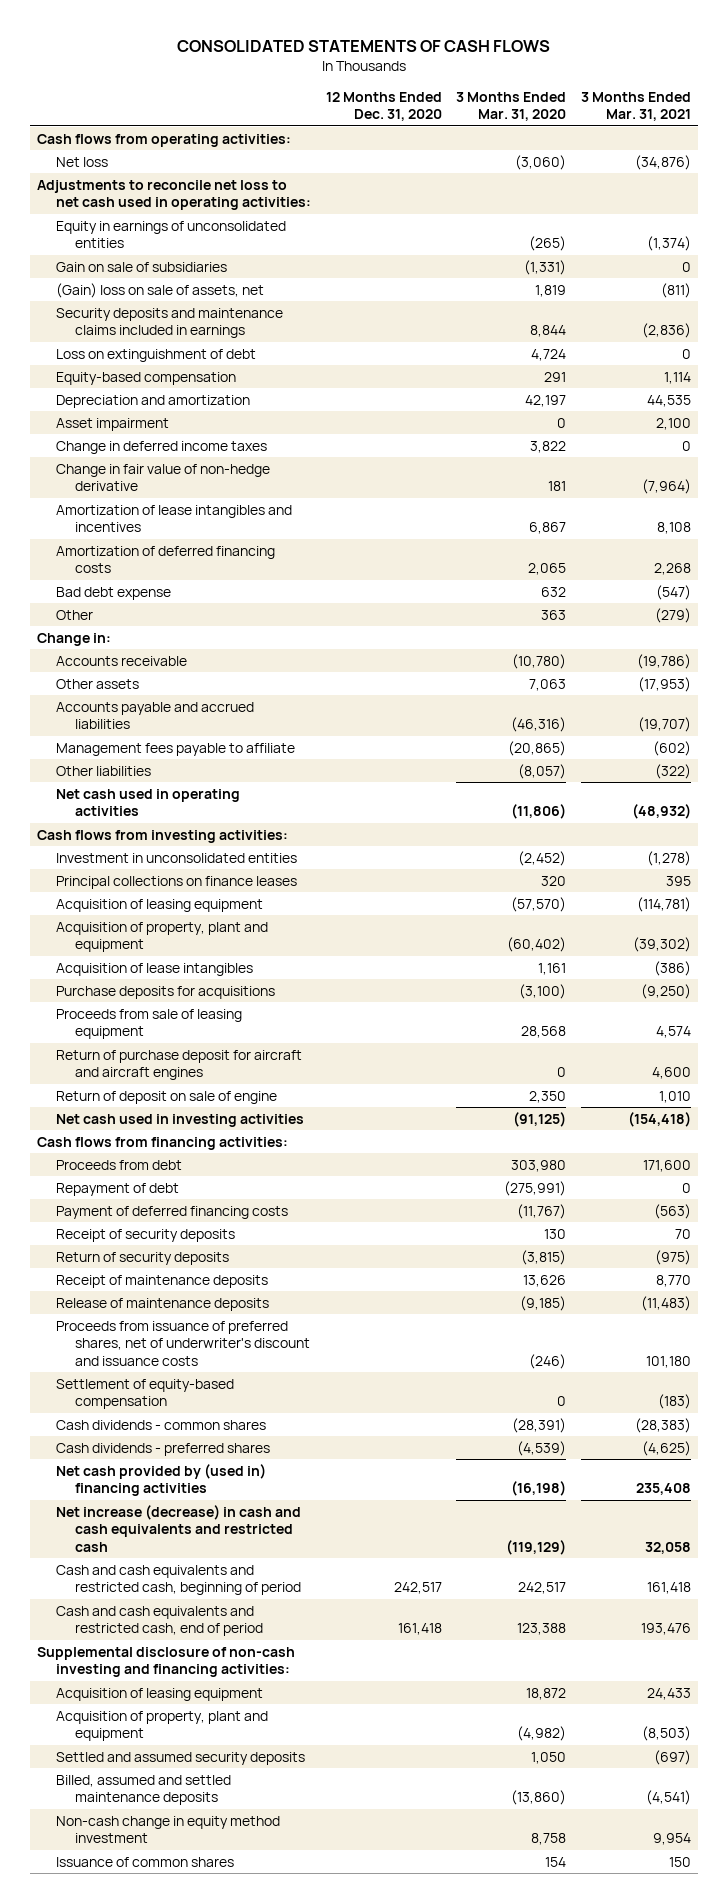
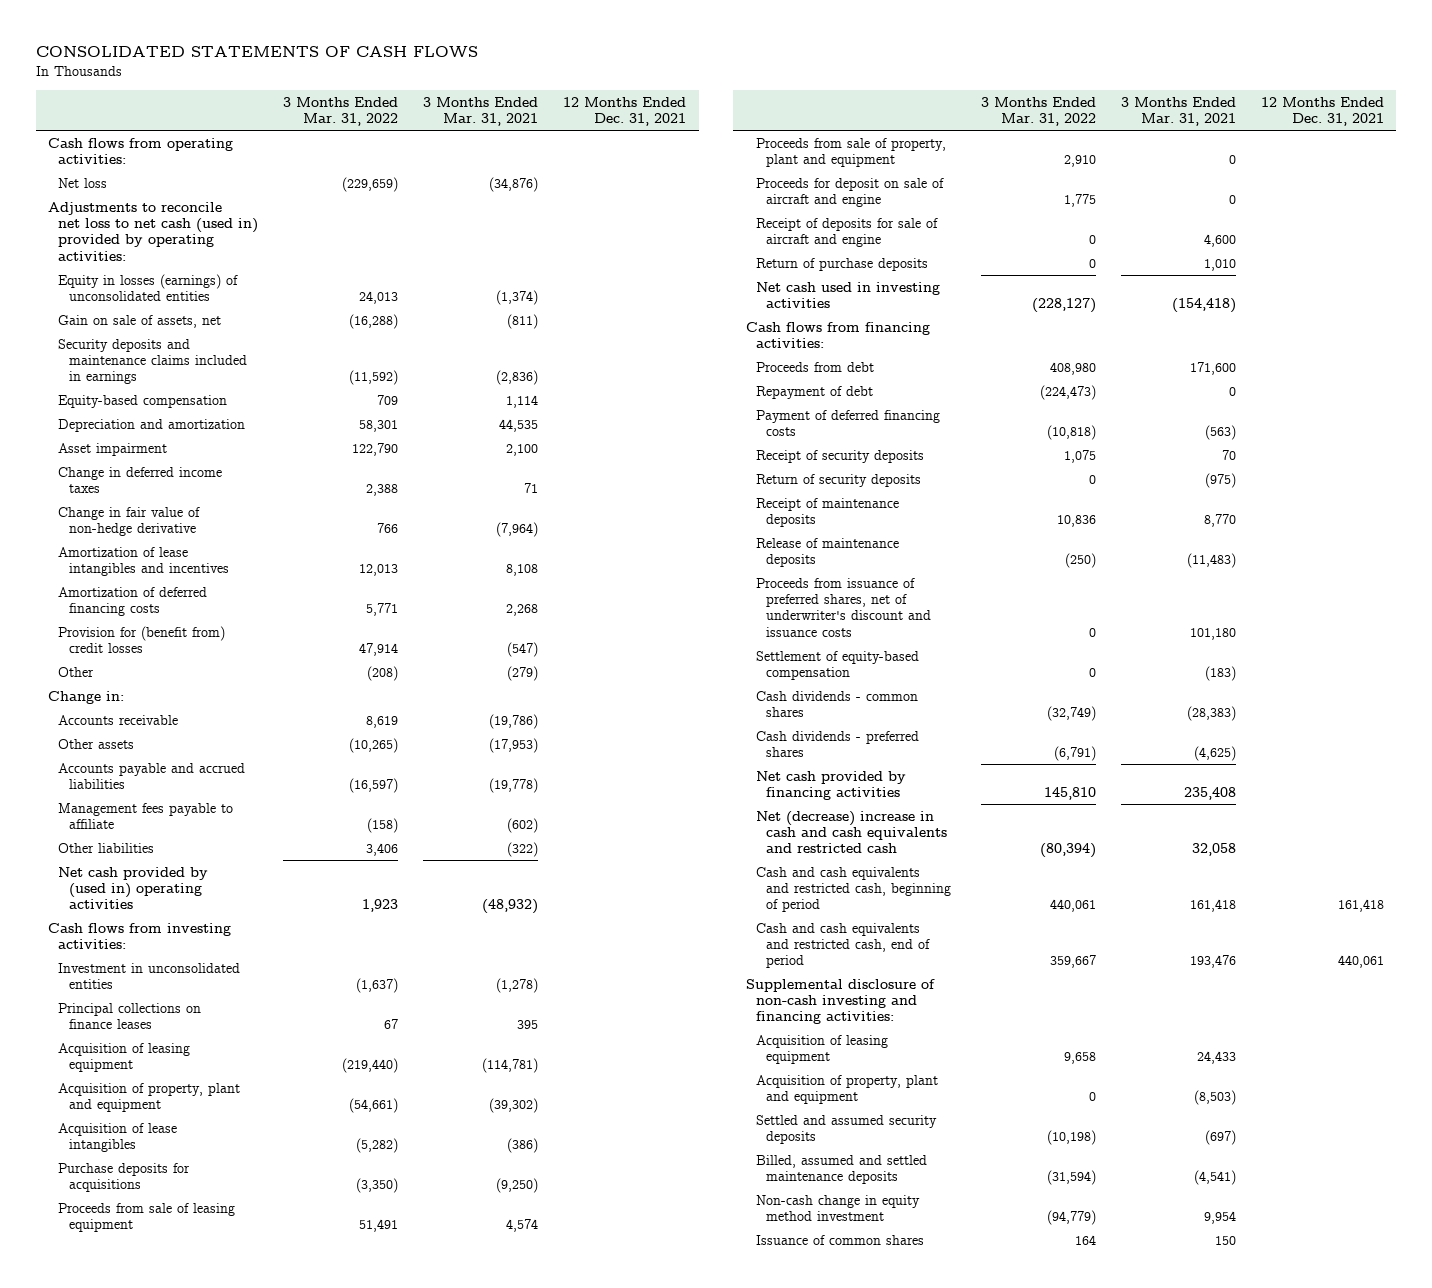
[325,91,442,122] 12 Months Ended Dec. 31, 2020 -> none
[456,91,567,122] 3 Months Ended Mar. 31, 2020 -> none
none -> [283,96,399,127] 3 Months Ended Mar. 31, 2022
none -> [563,96,687,127] 12 Months Ended Dec. 31, 2021
[55,261,227,272] Gain on sale of subsidiaries -> none
[37,179,311,211] Adjustments to reconcile net loss to net cash used in operating activities: -> [48,201,259,261] Adjustments to reconcile net loss to net cash (used in) provided by operating activities:
[55,220,286,249] Equity in earnings of unconsolidated entities -> [58,273,239,301] Equity in losses (earnings) of unconsolidated entities
[55,282,264,298] (Gain) loss on sale of assets, net -> [58,314,222,328] Gain on sale of assets, net
[55,348,256,362] Loss on extinguishment of debt -> none
[681,440,691,451] 0 -> [524,482,539,493] 71
[55,586,171,600] Bad debt expense -> [58,625,226,653] Provision for (benefit from) credit losses
[637,717,691,733] (19,707) -> [489,777,539,793] (19,778)
[55,788,240,817] Net cash used in operating activities -> [58,866,209,910] Net cash provided by (used in) operating activities
none -> [756,137,947,167] Proceeds from sale of property, plant and equipment
[55,1049,302,1081] Return of purchase deposit for aircraft and aircraft engines -> [756,177,945,207] Proceeds for deposit on sale of aircraft and engine
[651,1067,691,1080] 4,600 -> [1228,194,1236,204] 0
none -> [756,217,939,247] Receipt of deposits for sale of aircraft and engine
[55,1090,277,1104] Return of deposit on sale of engine -> [756,257,929,271] Return of purchase deposits
[55,1463,266,1497] Net cash provided by (used in) financing activities -> [756,770,907,800] Net cash provided by financing activities
[55,1504,301,1552] Net increase (decrease) in cash and cash equivalents and restricted cash -> [756,810,948,854] Net (decrease) increase in cash and cash equivalents and restricted cash

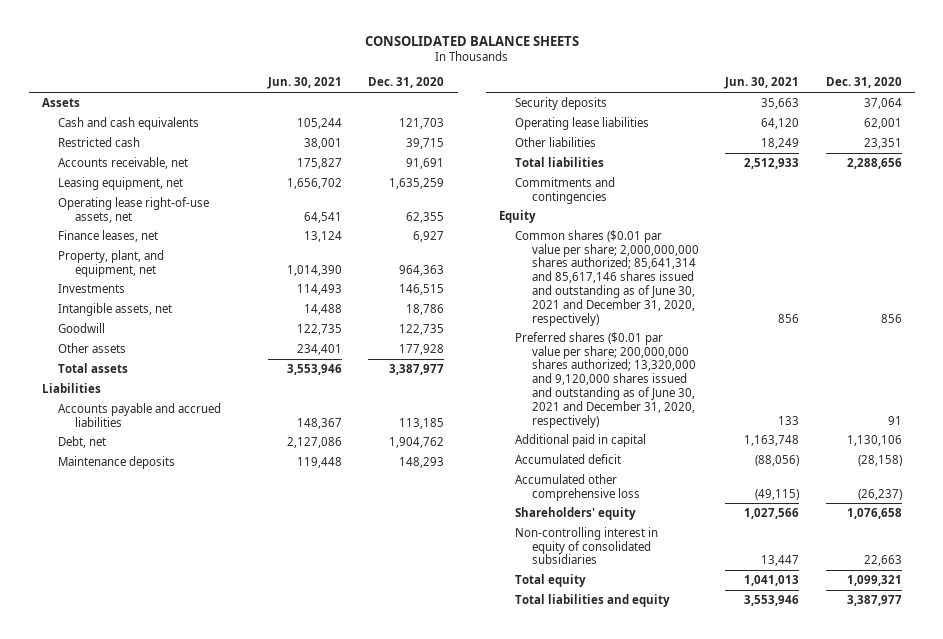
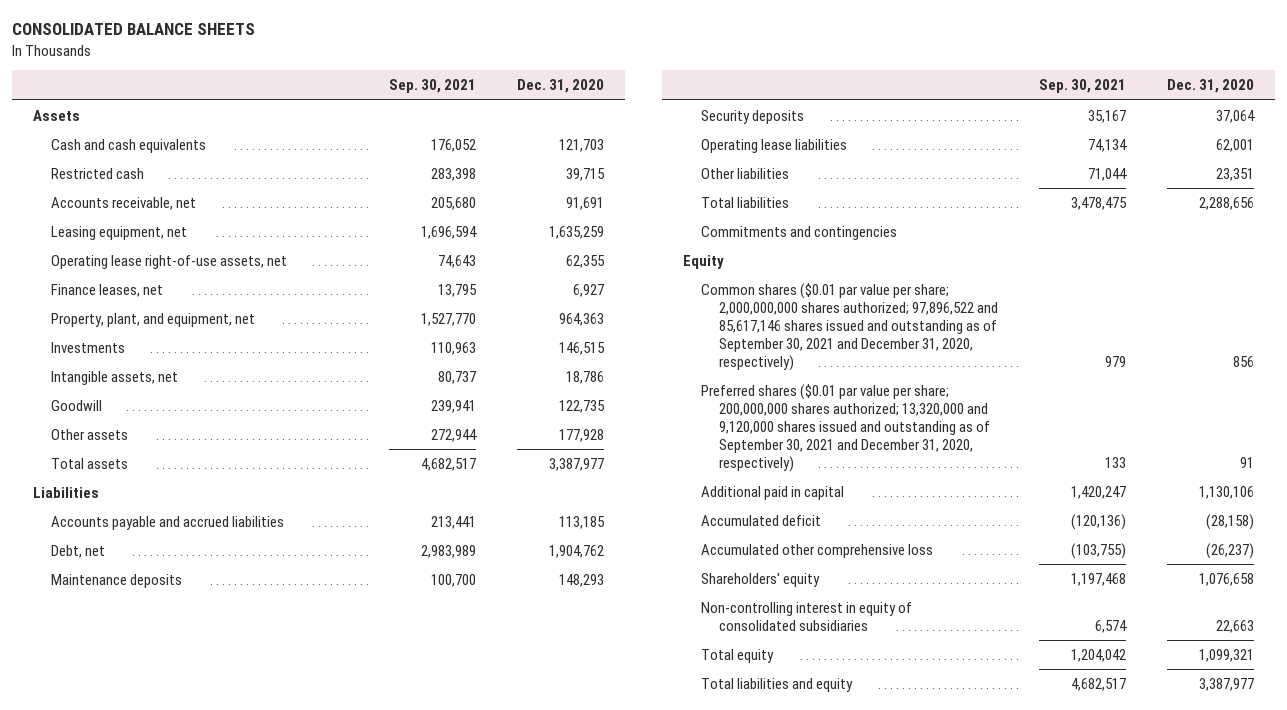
[267,77,343,90] Jun. 30, 2021 -> none
none -> [389,79,477,94] Sep. 30, 2021
[515,229,699,326] Common shares ($0.01 par value per share; 2,000,000,000 shares authorized; 85,641,314 and 85,617,146 shares issued and outstanding as of June 30, 2021 and December 31, 2020, respectively) -> [700,282,999,371] Common shares ($0.01 par value per share; 2,000,000,000 shares authorized; 97,896,522 and 85,617,146 shares issued and outstanding as of September 30, 2021 and December 31, 2020, respectively)
[515,331,696,428] Preferred shares ($0.01 par value per share; 200,000,000 shares authorized; 13,320,000 and 9,120,000 shares issued and outstanding as of June 30, 2021 and December 31, 2020, respectively) -> [700,383,991,472] Preferred shares ($0.01 par value per share; 200,000,000 shares authorized; 13,320,000 and 9,120,000 shares issued and outstanding as of September 30, 2021 and December 31, 2020, respectively)

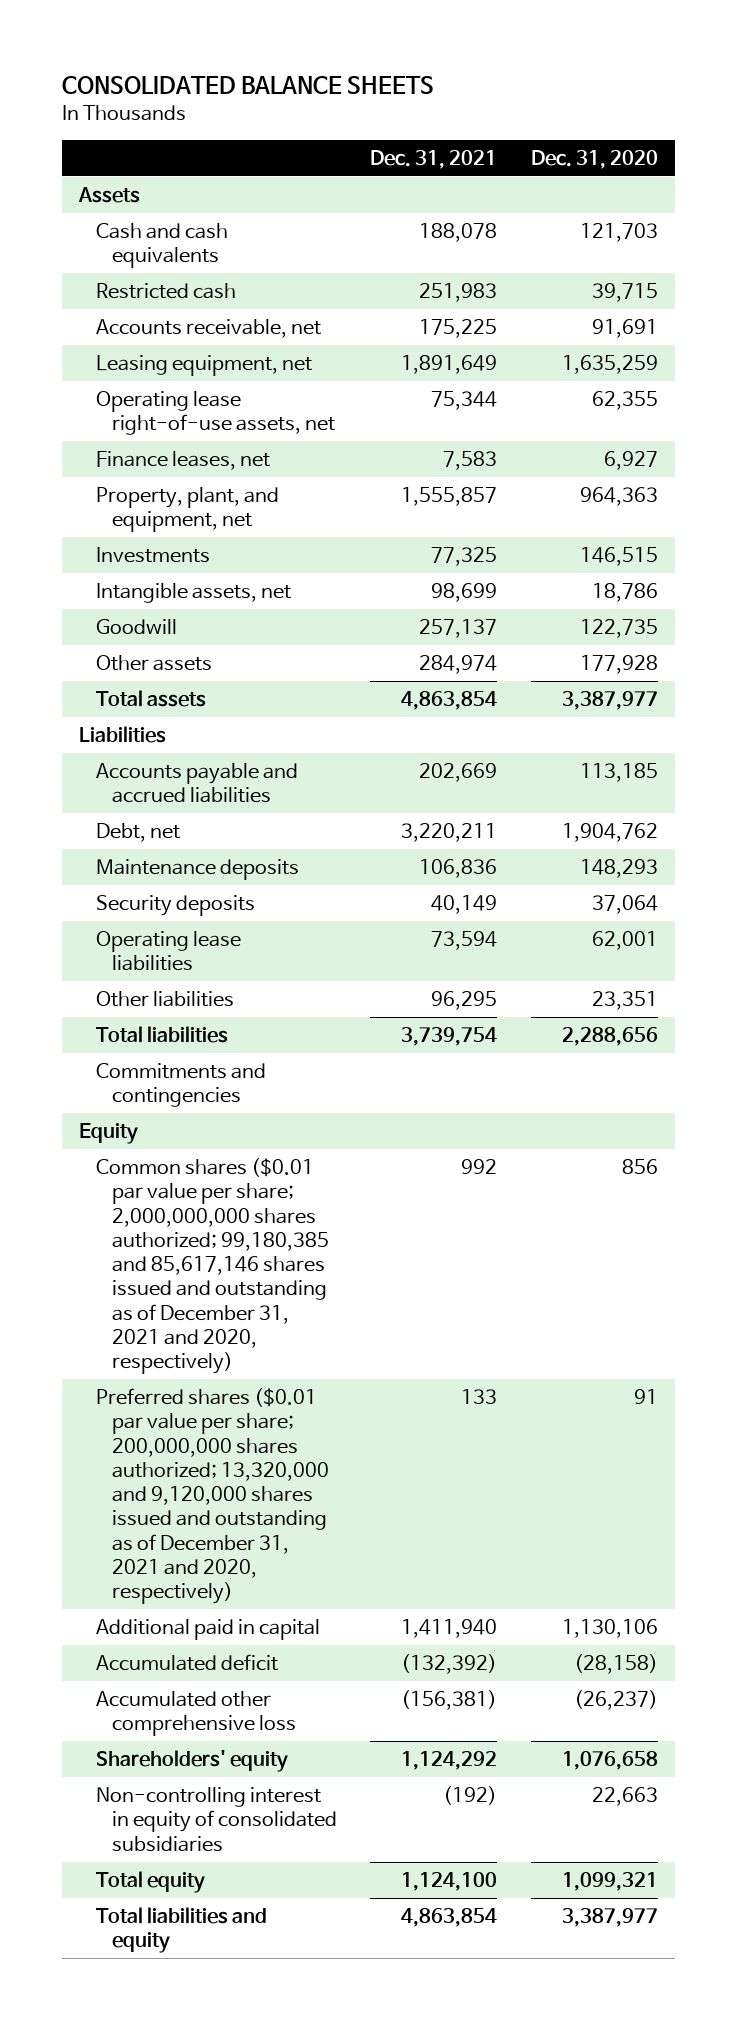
[389,79,477,94] Sep. 30, 2021 -> none
none -> [370,149,498,169] Dec. 31, 2021
[700,282,999,371] Common shares ($0.01 par value per share; 2,000,000,000 shares authorized; 97,896,522 and 85,617,146 shares issued and outstanding as of September 30, 2021 and December 31, 2020, respectively) -> [95,1158,329,1375] Common shares ($0.01 par value per share; 2,000,000,000 shares authorized; 99,180,385 and 85,617,146 shares issued and outstanding as of December 31, 2021 and 2020, respectively)
[700,383,991,472] Preferred shares ($0.01 par value per share; 200,000,000 shares authorized; 13,320,000 and 9,120,000 shares issued and outstanding as of September 30, 2021 and December 31, 2020, respectively) -> [95,1388,329,1605] Preferred shares ($0.01 par value per share; 200,000,000 shares authorized; 13,320,000 and 9,120,000 shares issued and outstanding as of December 31, 2021 and 2020, respectively)

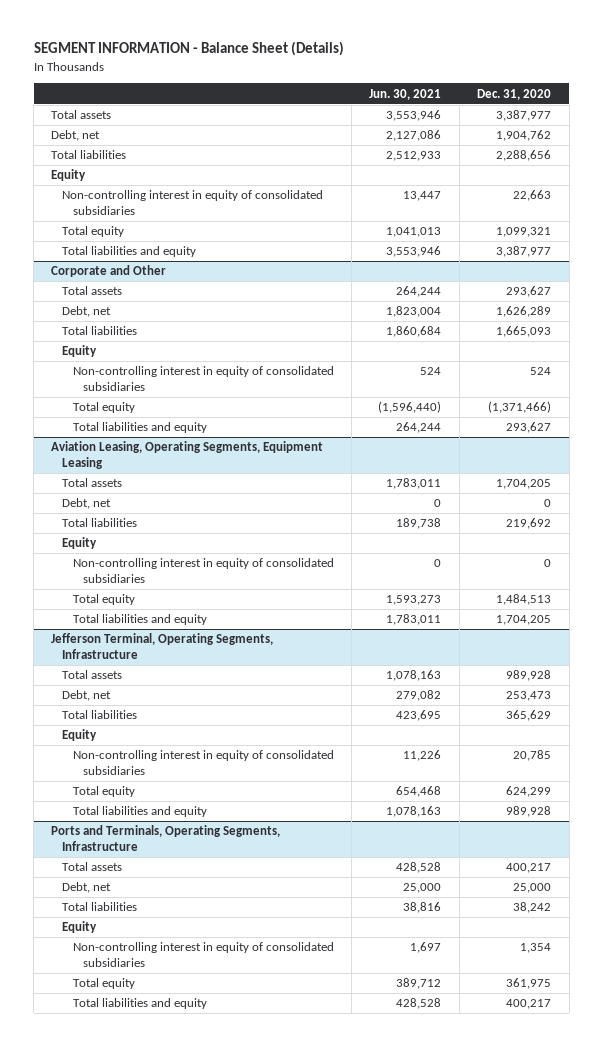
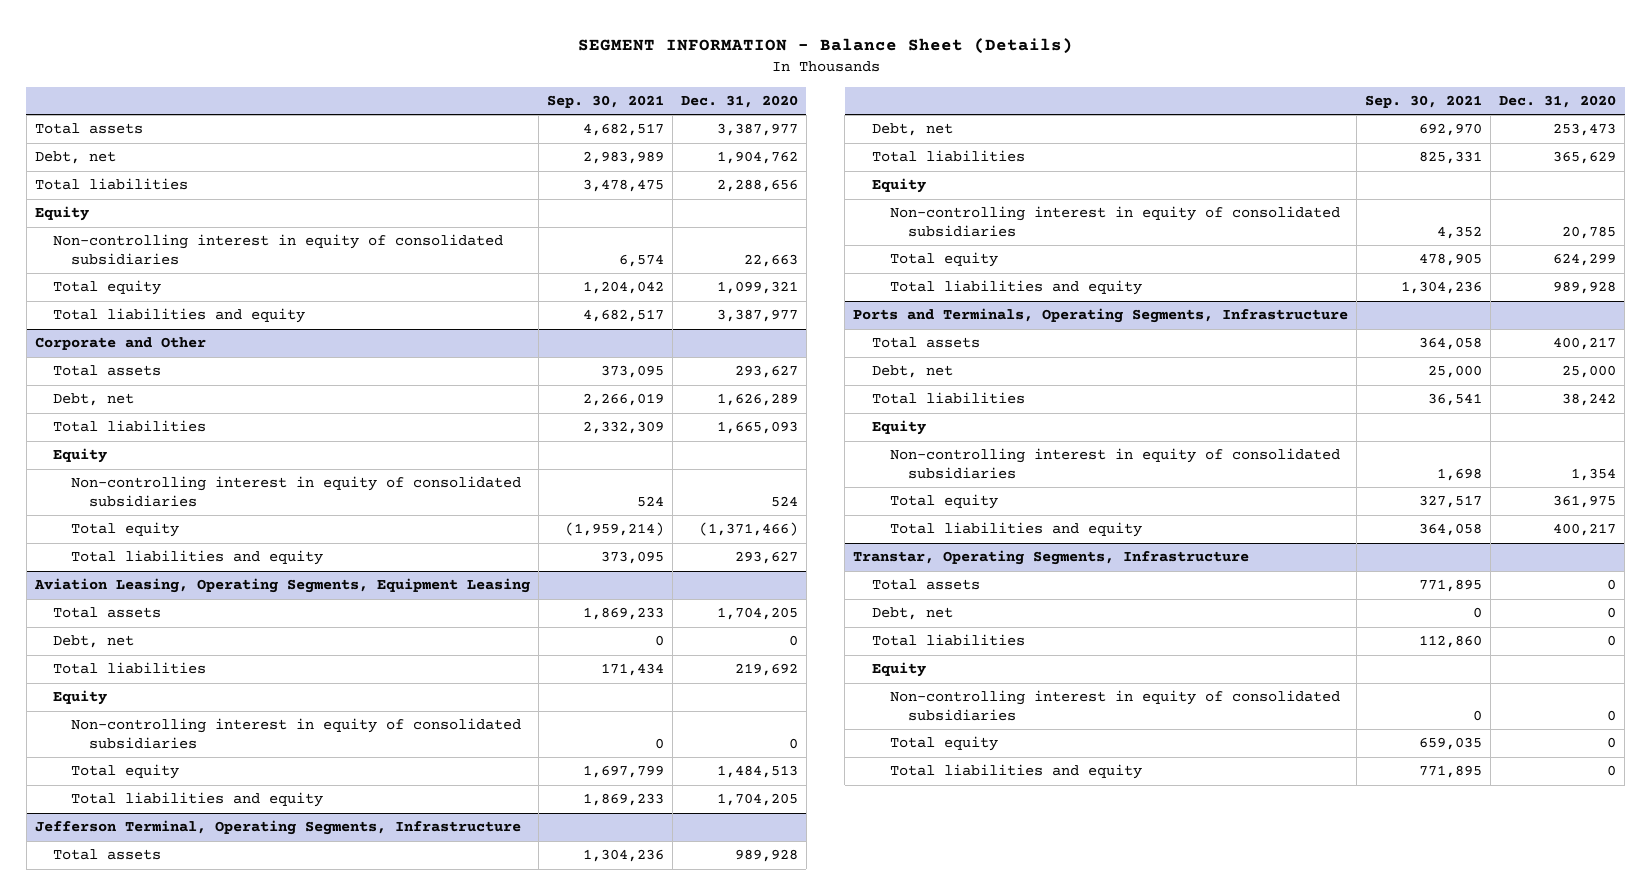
[369,88,442,100] Jun. 30, 2021 -> none
none -> [546,94,664,108] Sep. 30, 2021
none -> [853,550,1250,566] Transtar, Operating Segments, Infrastructure
none -> [871,579,980,591] Total assets
none -> [871,607,953,621] Debt, net
none -> [871,634,1025,647] Total liabilities
none -> [871,662,926,678] Equity
none -> [889,690,1340,721] Non-controlling interest in equity of consolidated subsidiaries
none -> [889,736,998,752] Total equity
none -> [889,764,1142,780] Total liabilities and equity

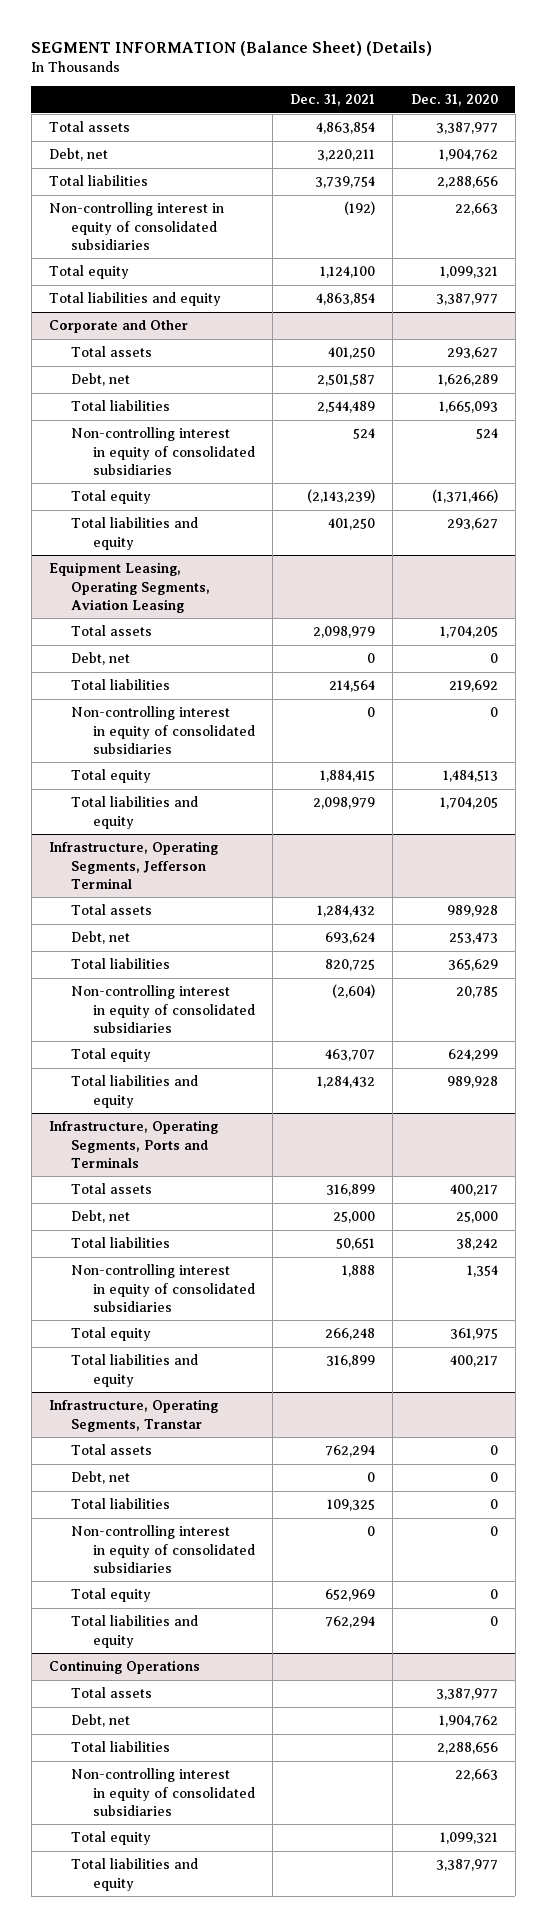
[577,38,1073,55] SEGMENT INFORMATION - Balance Sheet (Details) -> [31,41,433,57] SEGMENT INFORMATION (Balance Sheet) (Details)
[546,94,664,108] Sep. 30, 2021 -> none
none -> [290,94,376,107] Dec. 31, 2021
[34,206,89,222] Equity -> none
[53,448,108,464] Equity -> none
[33,578,530,594] Aviation Leasing, Operating Segments, Equipment Leasing -> [48,562,211,613] Equipment Leasing, Operating Segments, Aviation Leasing
[53,690,108,706] Equity -> none
[34,820,521,836] Jefferson Terminal, Operating Segments, Infrastructure -> [48,841,218,889] Infrastructure, Operating Segments, Jefferson Terminal
[871,178,926,194] Equity -> none
[853,308,1349,324] Ports and Terminals, Operating Segments, Infrastructure -> [48,1120,218,1168] Infrastructure, Operating Segments, Ports and Terminals
[871,420,926,436] Equity -> none
[853,550,1250,566] Transtar, Operating Segments, Infrastructure -> [48,1399,218,1432] Infrastructure, Operating Segments, Transtar
[871,662,926,678] Equity -> none
none -> [48,1660,200,1675] Continuing Operations
none -> [71,1687,153,1699] Total assets
none -> [71,1714,131,1728] Debt, net
none -> [71,1741,171,1753] Total liabilities
none -> [71,1768,256,1816] Non-controlling interest in equity of consolidated subsidiaries
none -> [71,1831,152,1846] Total equity
none -> [71,1858,199,1891] Total liabilities and equity

